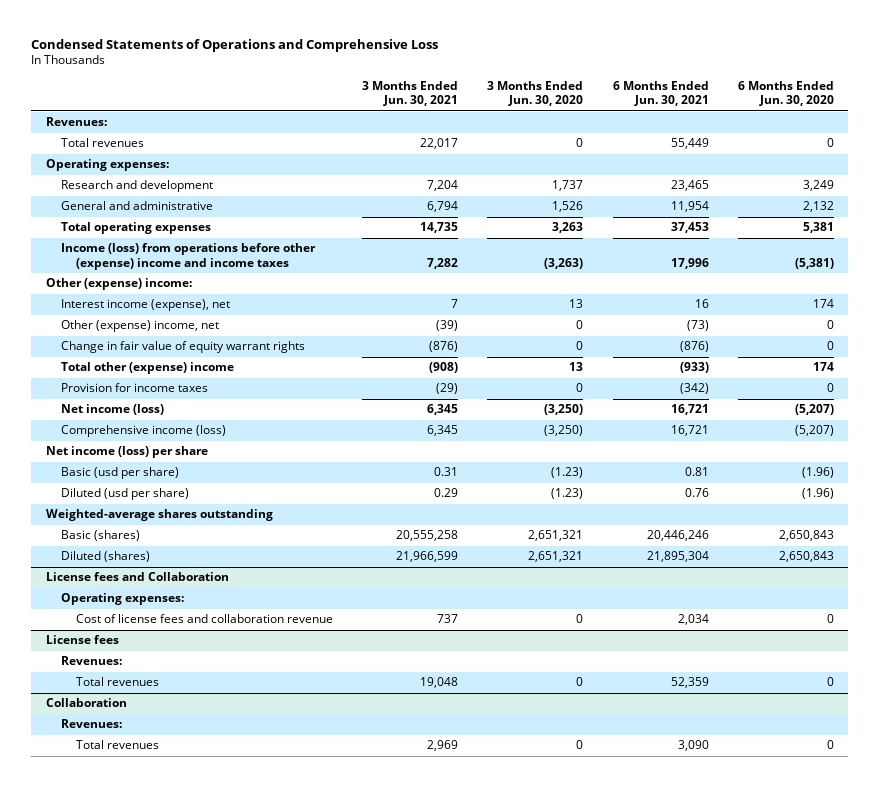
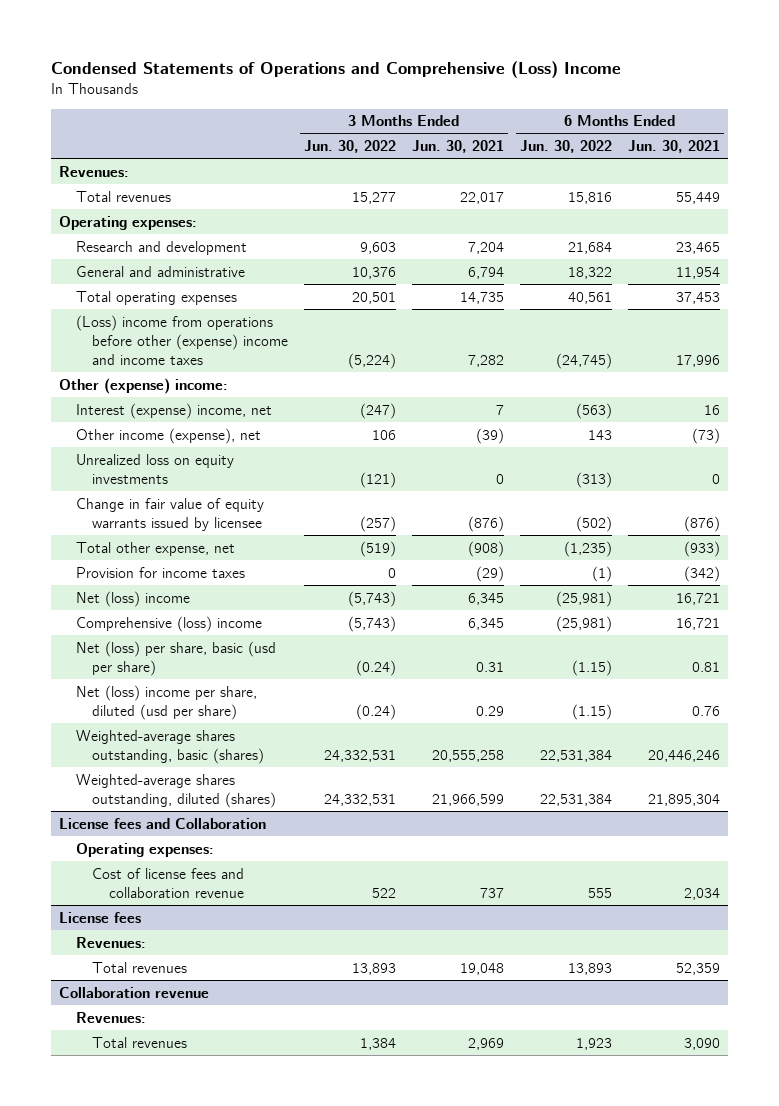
[31,38,439,52] Condensed Statements of Operations and Comprehensive Loss -> [51,61,622,79] Condensed Statements of Operations and Comprehensive (Loss) Income
[487,81,584,107] 3 Months Ended Jun. 30, 2020 -> none
[737,81,834,107] 6 Months Ended Jun. 30, 2020 -> none
none -> [304,140,397,154] Jun. 30, 2022
none -> [520,140,613,154] Jun. 30, 2022
[60,243,316,270] Income (loss) from operations before other (expense) income and income taxes -> [75,314,289,365] (Loss) income from operations before other (expense) income and income taxes
[60,299,230,312] Interest income (expense), net -> [75,402,272,419] Interest (expense) income, net
[60,320,219,333] Other (expense) income, net -> [75,427,261,444] Other income (expense), net
none -> [75,453,234,484] Unrealized loss on equity investments
[60,341,305,354] Change in fair value of equity warrant rights -> [75,497,264,531] Change in fair value of equity warrants issued by licensee
[60,362,234,375] Total other (expense) income -> [75,541,235,556] Total other expense, net
[45,446,208,459] Net income (loss) per share -> none
[45,509,273,522] Weighted-average shares outstanding -> none
[60,404,164,416] Net income (loss) -> [75,590,190,607] Net (loss) income
[60,425,226,438] Comprehensive income (loss) -> [75,615,262,632] Comprehensive (loss) income
[60,467,179,480] Basic (usd per share) -> [75,640,276,676] Net (loss) per share, basic (usd per share)
[60,488,189,501] Diluted (usd per share) -> [75,684,257,720] Net (loss) income per share, diluted (usd per share)
[60,530,140,542] Basic (shares) -> [75,729,265,764] Weighted-average shares outstanding, basic (shares)
[60,551,150,563] Diluted (shares) -> [75,773,277,808] Weighted-average shares outstanding, diluted (shares)
[45,698,127,708] Collaboration -> [59,986,210,998] Collaboration revenue

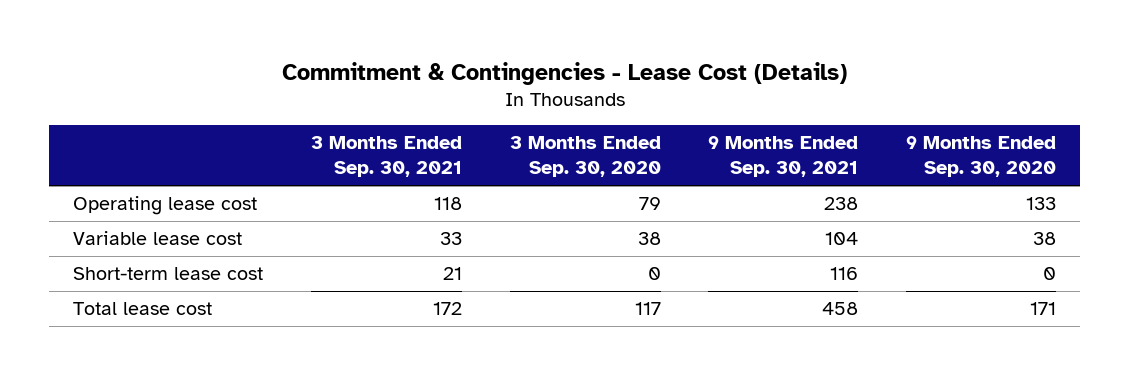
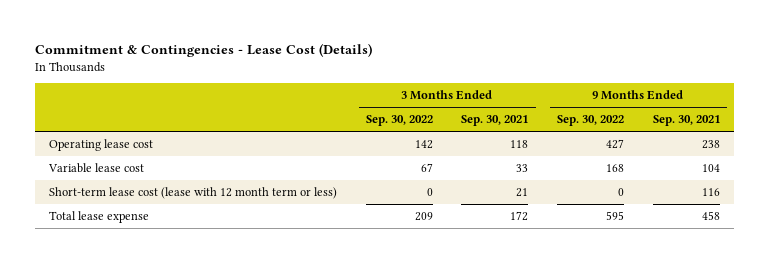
[509,136,661,178] 3 Months Ended Sep. 30, 2020 -> none
[905,136,1056,178] 9 Months Ended Sep. 30, 2020 -> none
none -> [365,115,433,127] Sep. 30, 2022
none -> [557,115,625,127] Sep. 30, 2022
[73,267,264,281] Short-term lease cost -> [49,187,338,200] Short-term lease cost (lease with 12 month term or less)
[73,302,213,316] Total lease cost -> [49,211,150,224] Total lease expense

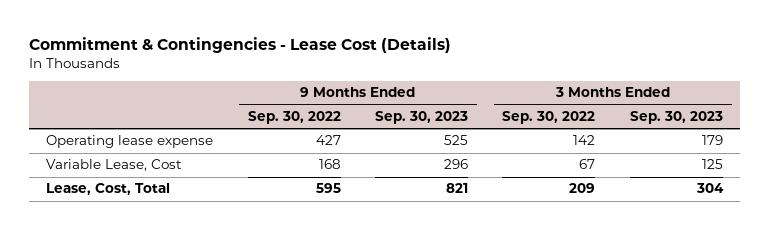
[461,115,529,127] Sep. 30, 2021 -> none
[652,115,720,127] Sep. 30, 2021 -> none
none -> [375,111,469,125] Sep. 30, 2023
none -> [629,111,723,125] Sep. 30, 2023
[49,187,338,200] Short-term lease cost (lease with 12 month term or less) -> none
[49,139,154,152] Operating lease cost -> [46,135,214,149] Operating lease expense
[48,163,145,174] Variable lease cost -> [46,159,183,172] Variable Lease, Cost
[49,211,150,224] Total lease expense -> [46,183,171,196] Lease, Cost, Total

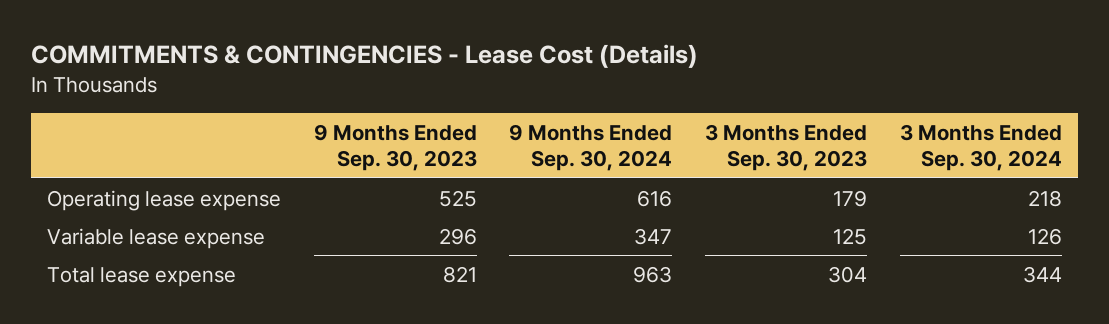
[28,36,451,53] Commitment & Contingencies - Lease Cost (Details) -> [30,44,698,69] COMMITMENTS & CONTINGENCIES - Lease Cost (Details)
[247,111,341,125] Sep. 30, 2022 -> none
[502,111,596,125] Sep. 30, 2022 -> none
none -> [509,123,673,172] 9 Months Ended Sep. 30, 2024
none -> [899,123,1062,172] 3 Months Ended Sep. 30, 2024
[46,159,183,172] Variable Lease, Cost -> [47,227,266,249] Variable lease expense
[46,183,171,196] Lease, Cost, Total -> [47,266,237,287] Total lease expense

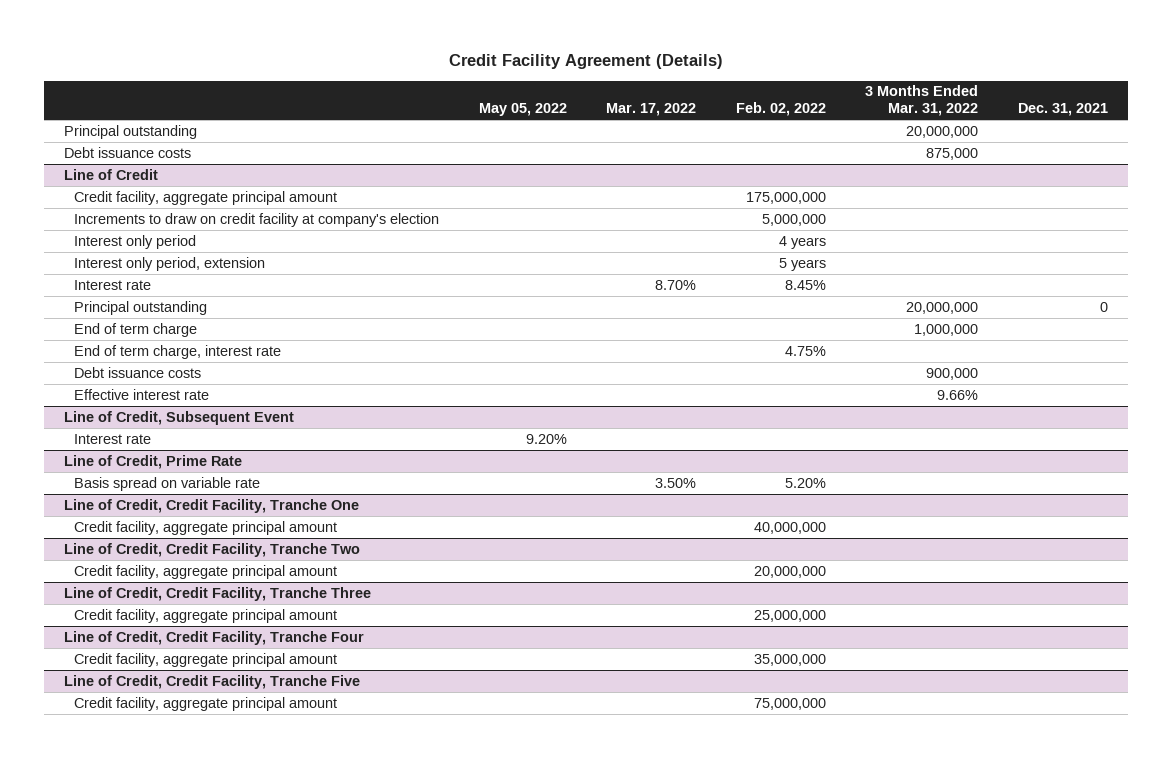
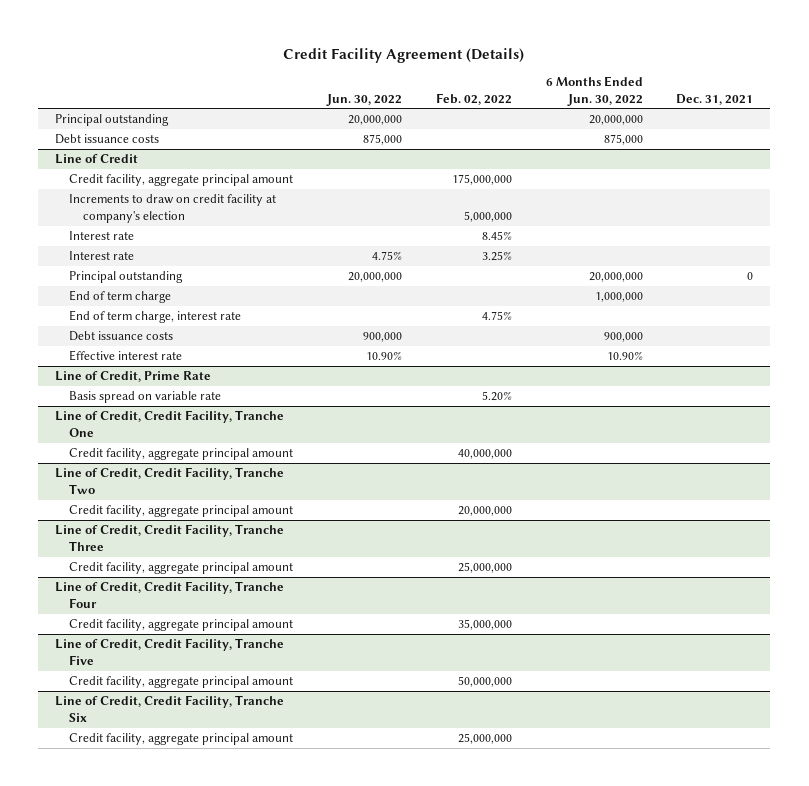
[478,103,567,117] May 05, 2022 -> none
[606,103,697,117] Mar. 17, 2022 -> none
[865,85,979,117] 3 Months Ended Mar. 31, 2022 -> none
none -> [325,93,402,106] Jun. 30, 2022
none -> [545,76,643,106] 6 Months Ended Jun. 30, 2022
[74,234,197,249] Interest only period -> none
[74,256,266,271] Interest only period, extension -> none
none -> [68,251,134,261] Interest rate
[63,410,294,425] Line of Credit, Subsequent Event -> none
[74,433,152,444] Interest rate -> none
[753,697,826,710] 75,000,000 -> [457,676,512,688] 50,000,000
none -> [55,695,285,722] Line of Credit, Credit Facility, Tranche Six
none -> [68,733,293,746] Credit facility, aggregate principal amount

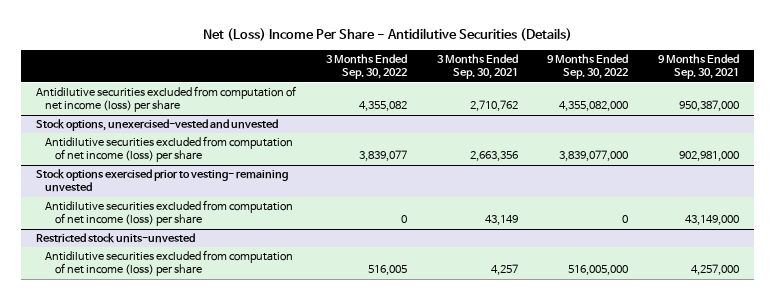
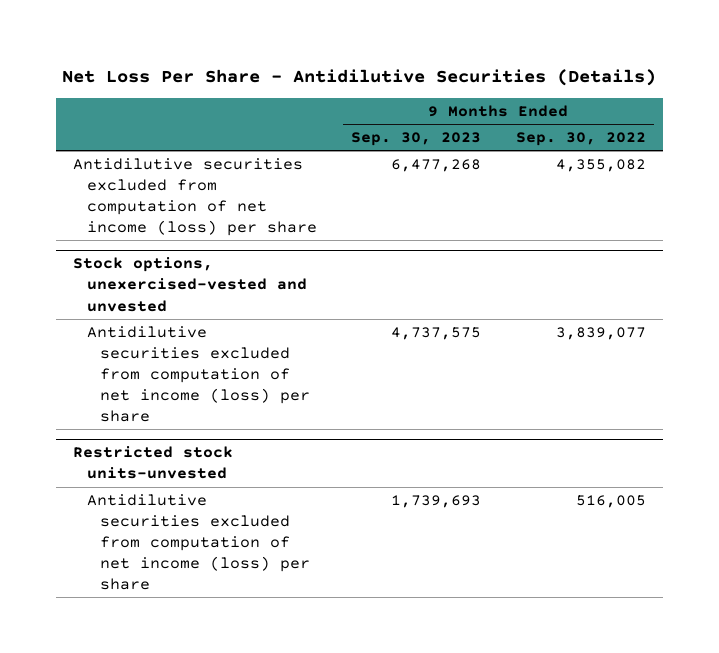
[202,27,572,41] Net (Loss) Income Per Share - Antidilutive Securities (Details) -> [62,68,657,86] Net Loss Per Share - Antidilutive Securities (Details)
[325,54,407,80] 3 Months Ended Sep. 30, 2022 -> none
[436,54,518,80] 3 Months Ended Sep. 30, 2021 -> none
[658,54,740,80] 9 Months Ended Sep. 30, 2021 -> none
none -> [351,132,482,147] Sep. 30, 2023
[559,101,629,112] 4,355,082,000 -> [555,158,646,172] 4,355,082
[36,169,289,193] Stock options exercised prior to vesting- remaining unvested -> none
[45,200,294,227] Antidilutive securities excluded from computation of net income (loss) per share -> none
[559,150,629,162] 3,839,077,000 -> [555,326,646,340] 3,839,077
[568,265,629,276] 516,005,000 -> [575,494,646,508] 516,005

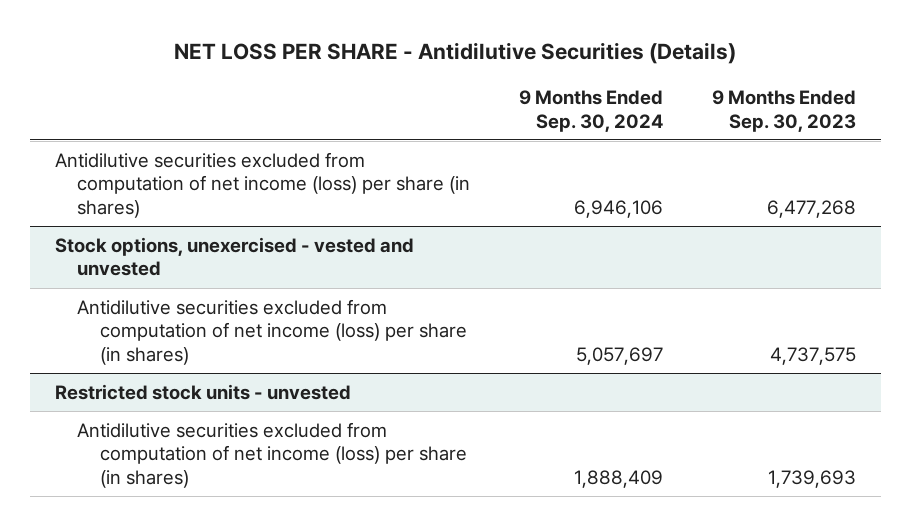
[62,68,657,86] Net Loss Per Share - Antidilutive Securities (Details) -> [174,42,737,65] NET LOSS PER SHARE - Antidilutive Securities (Details)
[515,132,646,147] Sep. 30, 2022 -> none
none -> [519,89,664,132] 9 Months Ended Sep. 30, 2024
[73,157,317,237] Antidilutive securities excluded from computation of net income (loss) per share -> [54,151,471,219] Antidilutive securities excluded from computation of net income (loss) per share (in shares)
[73,257,307,312] Stock options, unexercised-vested and unvested -> [54,236,414,277] Stock options, unexercised - vested and unvested
[86,325,311,423] Antidilutive securities excluded from computation of net income (loss) per share -> [77,298,467,366] Antidilutive securities excluded from computation of net income (loss) per share (in shares)
[73,446,234,480] Restricted stock units-unvested -> [54,383,351,400] Restricted stock units - unvested
[86,493,311,591] Antidilutive securities excluded from computation of net income (loss) per share -> [77,421,467,489] Antidilutive securities excluded from computation of net income (loss) per share (in shares)

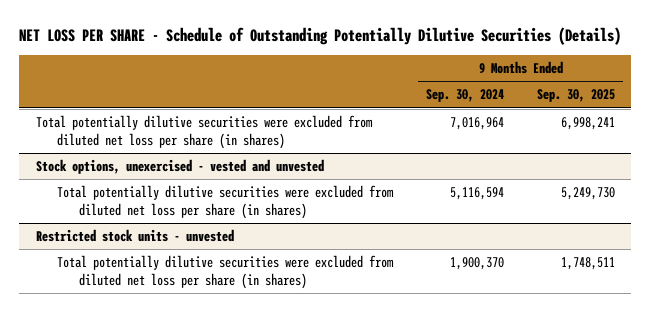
[174,42,737,65] NET LOSS PER SHARE - Antidilutive Securities (Details) -> [19,27,622,46] NET LOSS PER SHARE - Schedule of Outstanding Potentially Dilutive Securities (Details)
[712,89,857,132] 9 Months Ended Sep. 30, 2023 -> none
none -> [536,89,615,103] Sep. 30, 2025
[54,151,471,219] Antidilutive securities excluded from computation of net income (loss) per share (in shares) -> [35,115,373,149] Total potentially dilutive securities were excluded from diluted net loss per share (in shares)
[574,200,664,219] 6,946,106 -> [450,117,505,131] 7,016,964
[77,298,467,366] Antidilutive securities excluded from computation of net income (loss) per share (in shares) -> [57,185,395,219] Total potentially dilutive securities were excluded from diluted net loss per share (in shares)
[576,347,664,366] 5,057,697 -> [450,187,505,201] 5,116,594
[77,421,467,489] Antidilutive securities excluded from computation of net income (loss) per share (in shares) -> [57,255,395,289] Total potentially dilutive securities were excluded from diluted net loss per share (in shares)
[574,470,664,489] 1,888,409 -> [450,257,505,271] 1,900,370

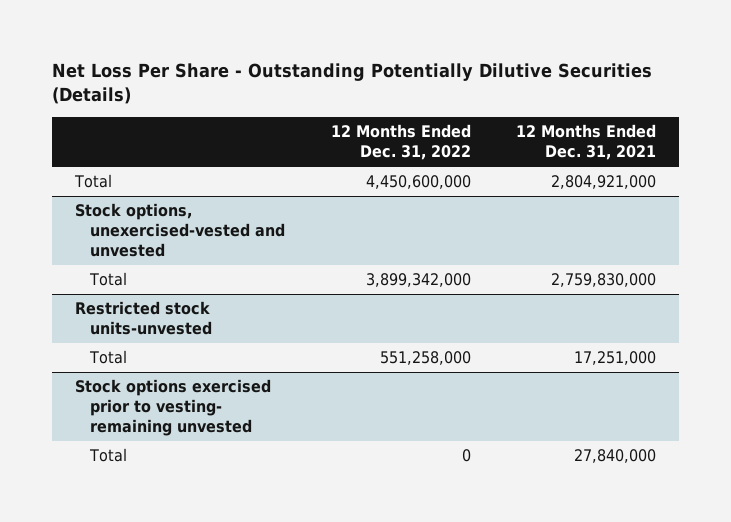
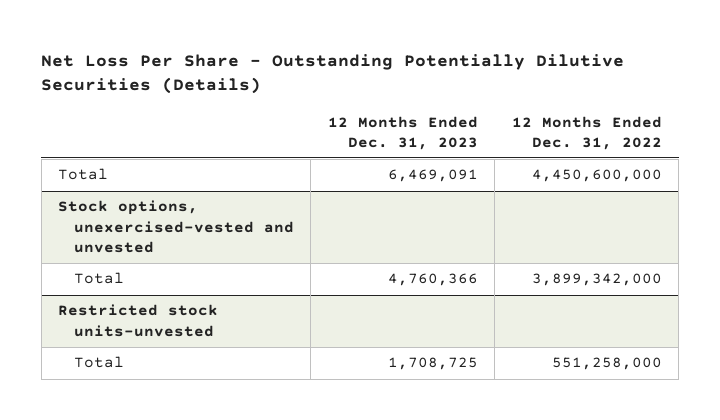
[516,124,657,161] 12 Months Ended Dec. 31, 2021 -> none
none -> [327,115,478,150] 12 Months Ended Dec. 31, 2023
[75,379,272,437] Stock options exercised prior to vesting- remaining unvested -> none
[89,448,128,463] Total -> none

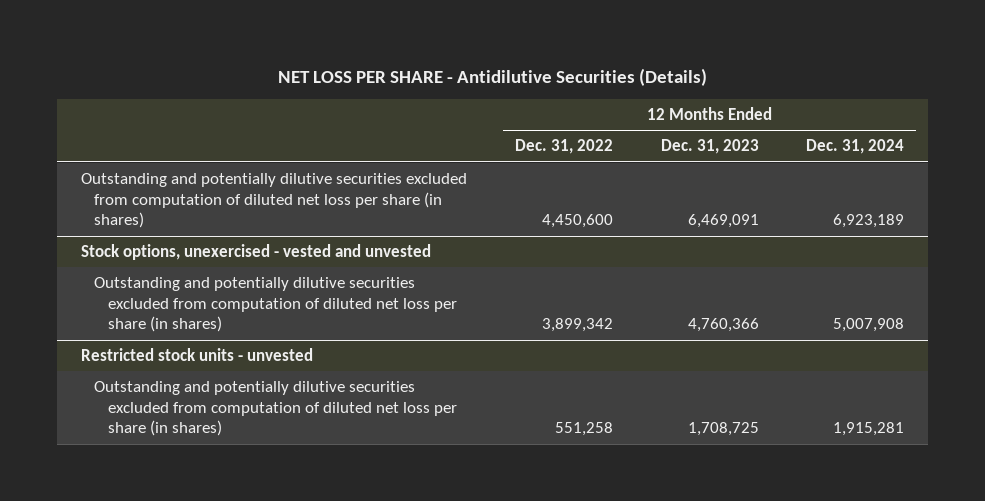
[41,53,625,95] Net Loss Per Share - Outstanding Potentially Dilutive Securities (Details) -> [277,67,707,86] NET LOSS PER SHARE - Antidilutive Securities (Details)
none -> [806,139,905,155] Dec. 31, 2024
[58,168,109,181] Total -> none
[73,272,124,285] Total -> none
[73,356,124,369] Total -> none
none -> [80,173,467,229] Outstanding and potentially dilutive securities excluded from computation of diluted net loss per share (in shares)
[58,200,294,254] Stock options, unexercised-vested and unvested -> [80,244,431,261] Stock options, unexercised - vested and unvested
none -> [94,277,457,333] Outstanding and potentially dilutive securities excluded from computation of diluted net loss per share (in shares)
[58,304,219,337] Restricted stock units-unvested -> [80,348,313,362] Restricted stock units - unvested
none -> [94,381,457,437] Outstanding and potentially dilutive securities excluded from computation of diluted net loss per share (in shares)

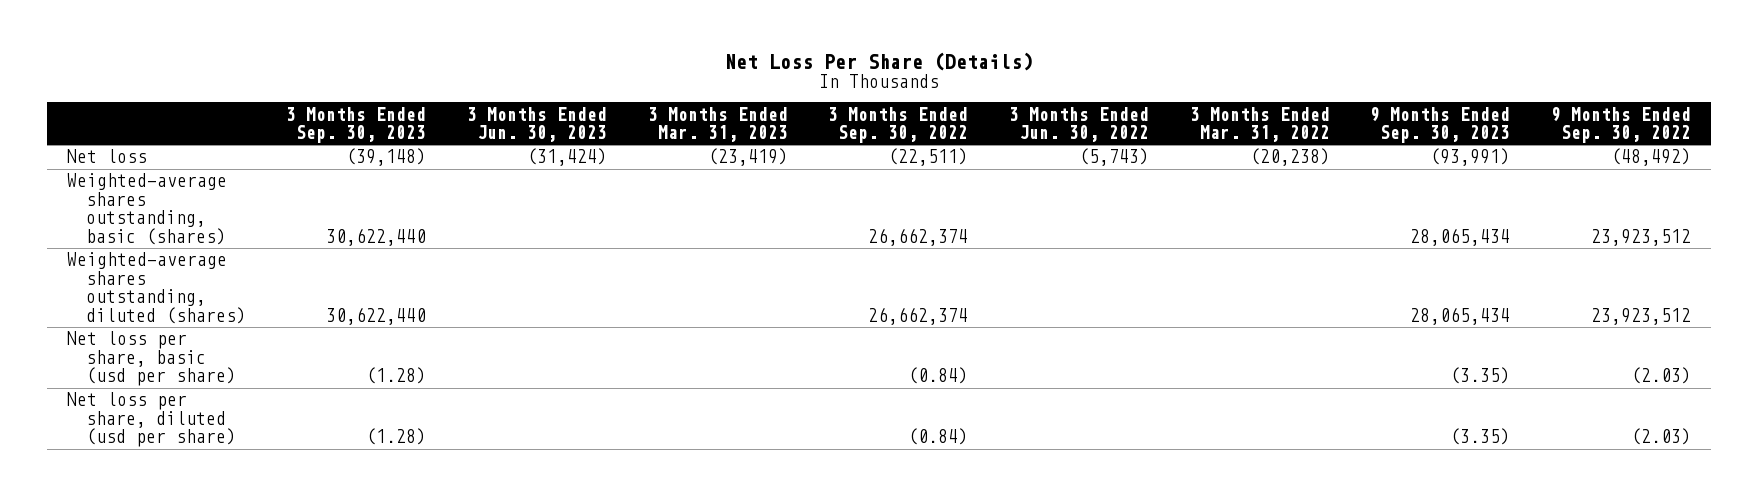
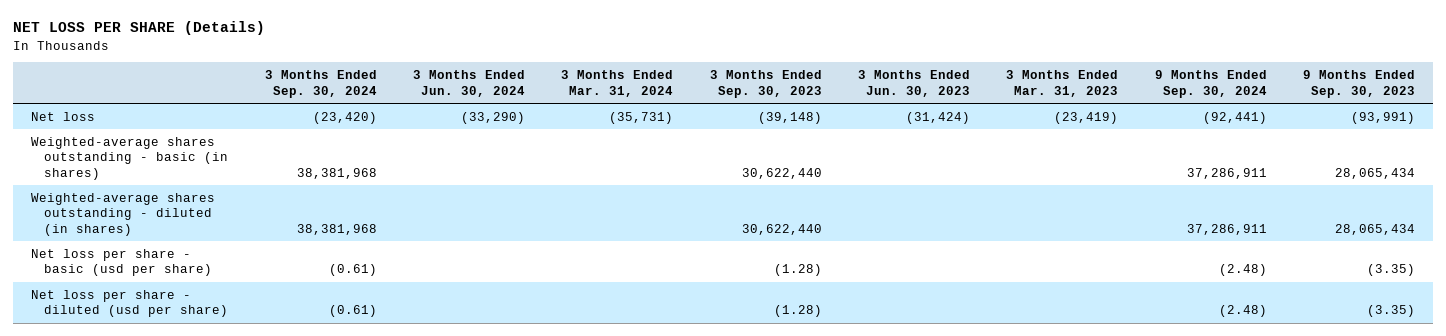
[724,51,1033,71] Net Loss Per Share (Details) -> [12,21,265,36] NET LOSS PER SHARE (Details)
[828,106,969,144] 3 Months Ended Sep. 30, 2022 -> none
[1009,106,1150,143] 3 Months Ended Jun. 30, 2022 -> none
[1189,106,1330,143] 3 Months Ended Mar. 31, 2022 -> none
[1551,106,1692,144] 9 Months Ended Sep. 30, 2022 -> none
none -> [264,70,377,98] 3 Months Ended Sep. 30, 2024
none -> [412,70,525,97] 3 Months Ended Jun. 30, 2024
none -> [561,70,674,97] 3 Months Ended Mar. 31, 2024
none -> [1154,70,1267,98] 9 Months Ended Sep. 30, 2024
[66,173,227,246] Weighted-average shares outstanding, basic (shares) -> [30,136,229,180] Weighted-average shares outstanding - basic (in shares)
[66,252,246,325] Weighted-average shares outstanding, diluted (shares) -> [30,192,215,236] Weighted-average shares outstanding - diluted (in shares)
[66,331,236,387] Net loss per share, basic (usd per share) -> [30,248,213,277] Net loss per share - basic (usd per share)
[66,392,236,448] Net loss per share, diluted (usd per share) -> [30,289,229,318] Net loss per share - diluted (usd per share)

